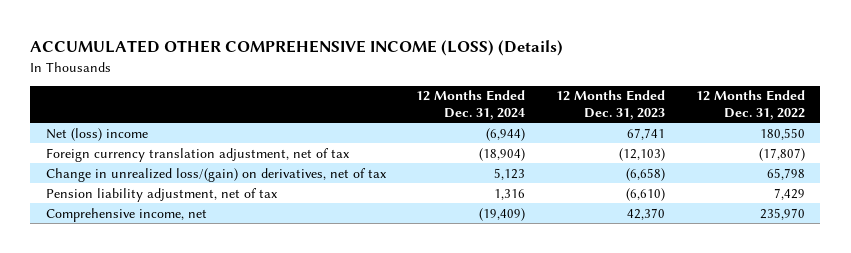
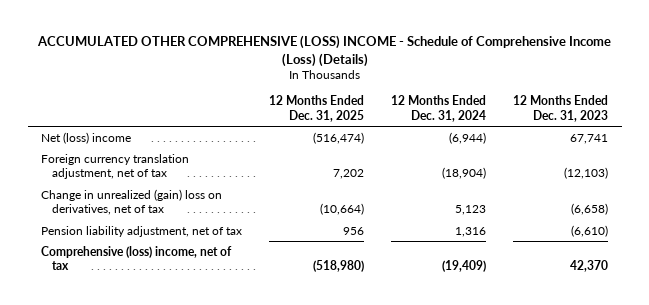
[30,40,564,57] ACCUMULATED OTHER COMPREHENSIVE INCOME (LOSS) (Details) -> [36,34,611,67] ACCUMULATED OTHER COMPREHENSIVE (LOSS) INCOME - Schedule of Comprehensive Income (Loss) (Details)
[695,90,805,120] 12 Months Ended Dec. 31, 2022 -> none
none -> [269,95,365,122] 12 Months Ended Dec. 31, 2025
[45,167,387,182] Change in unrealized loss/(gain) on derivatives, net of tax -> [41,188,223,216] Change in unrealized (gain) loss on derivatives, net of tax
[45,207,207,222] Comprehensive income, net -> [41,245,233,271] Comprehensive (loss) income, net of tax

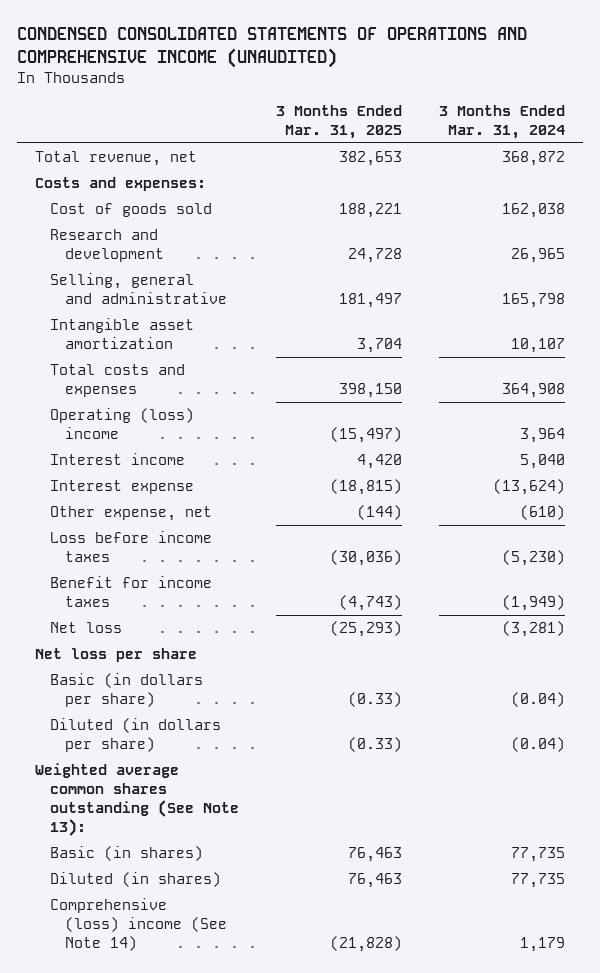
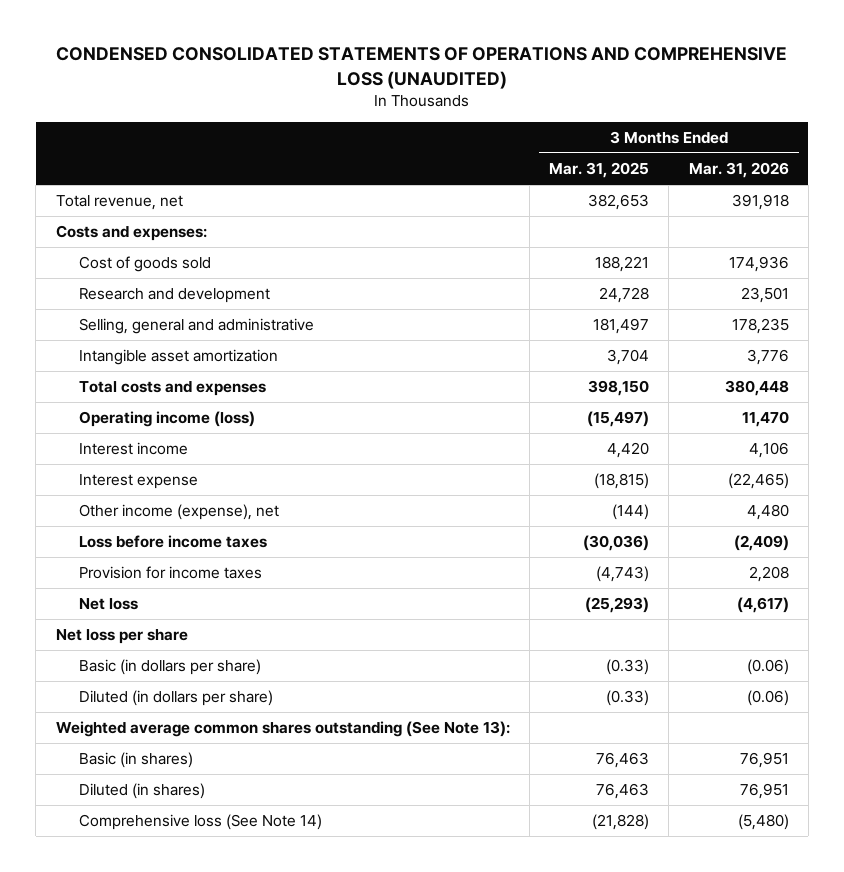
[16,26,527,69] CONDENSED CONSOLIDATED STATEMENTS OF OPERATIONS AND COMPREHENSIVE INCOME (UNAUDITED) -> [56,47,788,89] CONDENSED CONSOLIDATED STATEMENTS OF OPERATIONS AND COMPREHENSIVE LOSS (UNAUDITED)
[438,105,565,140] 3 Months Ended Mar. 31, 2024 -> none
none -> [688,161,789,178] Mar. 31, 2026
[49,408,194,440] Operating (loss) income -> [79,411,256,428] Operating income (loss)
[49,506,212,522] Other expense, net -> [79,504,280,521] Other income (expense), net
[49,576,212,608] Benefit for income taxes -> [79,566,263,580] Provision for income taxes
[49,898,227,951] Comprehensive (loss) income (See Note 14) -> [79,814,323,831] Comprehensive loss (See Note 14)

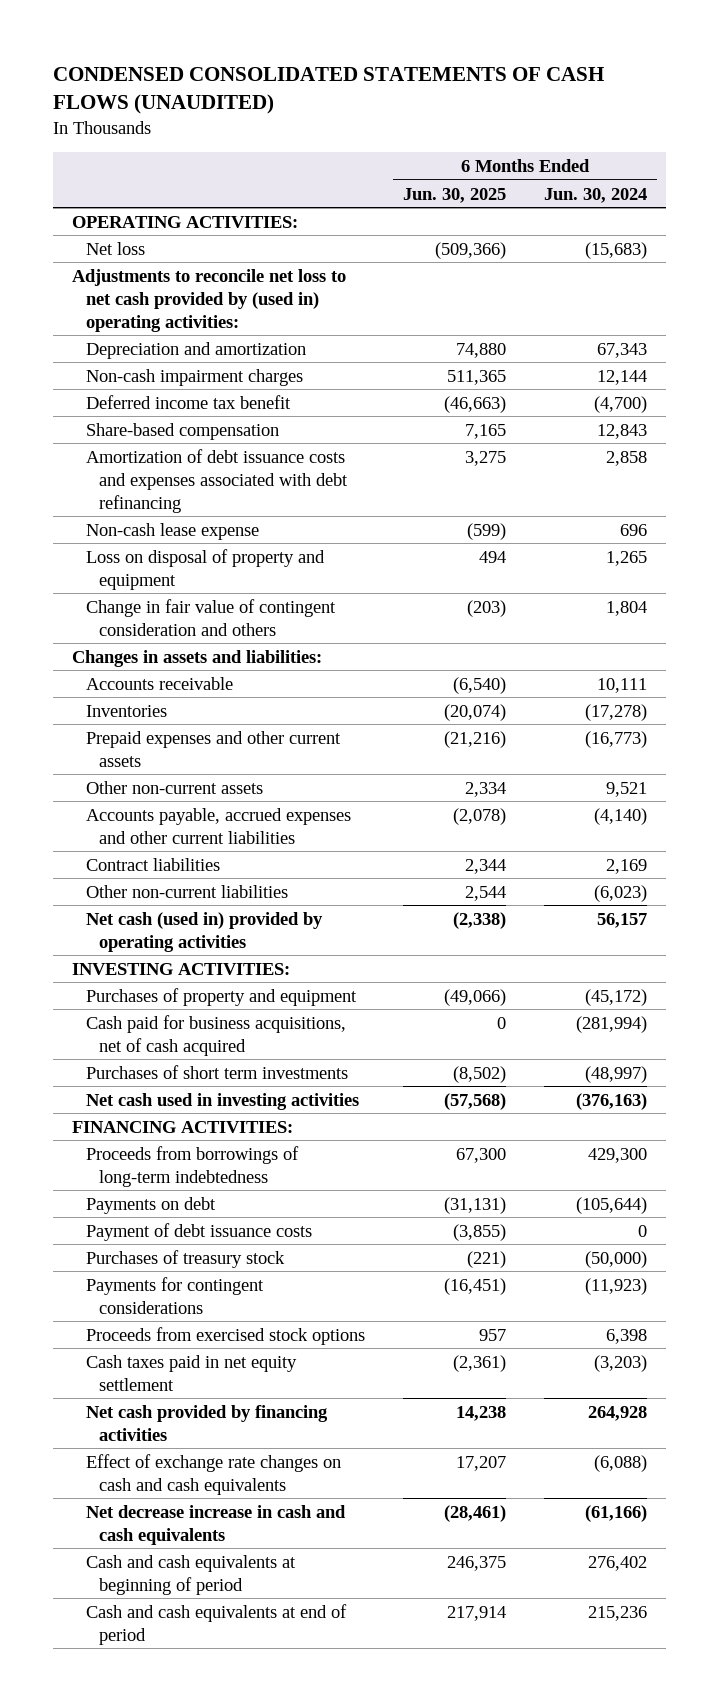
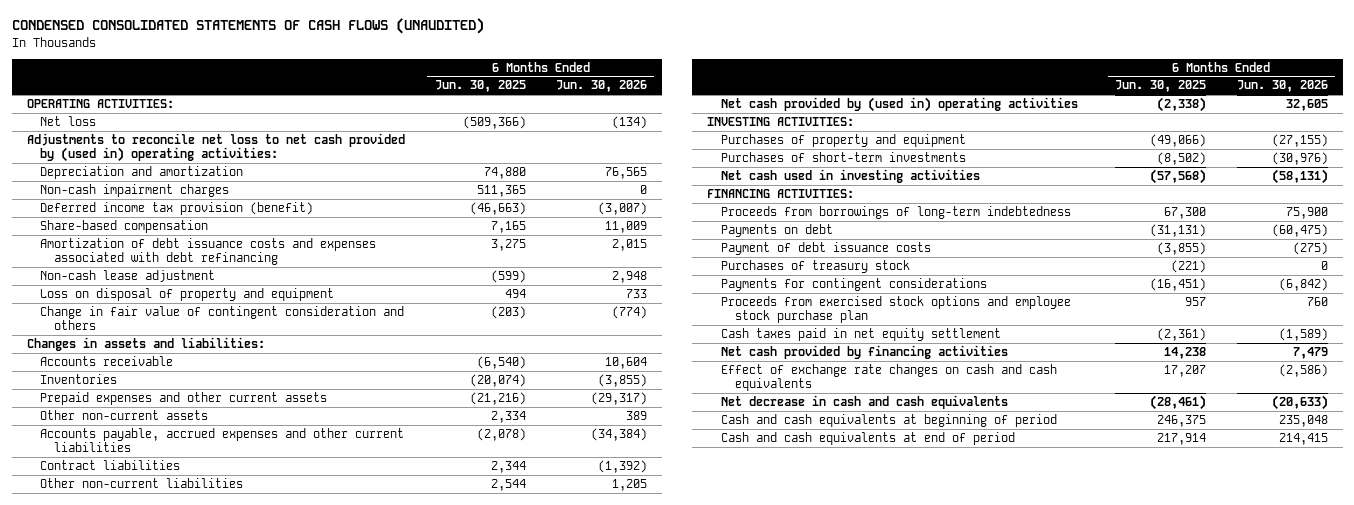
[544,187,648,203] Jun. 30, 2024 -> none
none -> [555,80,647,93] Jun. 30, 2026
[85,394,291,409] Deferred income tax benefit -> [40,202,314,216] Deferred income tax provision (benefit)
[85,522,259,540] Non-cash lease expense -> [40,270,216,283] Non-cash lease adjustment
[85,911,323,952] Net cash (used in) provided by operating activities -> [721,97,1079,113] Net cash provided by (used in) operating activities
[85,1014,346,1056] Cash paid for business acquisitions, net of cash acquired -> none
[85,1064,348,1079] Purchases of short term investments -> [721,152,967,163] Purchases of short-term investments
[85,1326,365,1345] Proceeds from exercised stock options -> [721,296,1072,324] Proceeds from exercised stock options and employee stock purchase plan
[85,1504,346,1545] Net decrease increase in cash and cash equivalents -> [721,395,1009,410] Net decrease in cash and cash equivalents

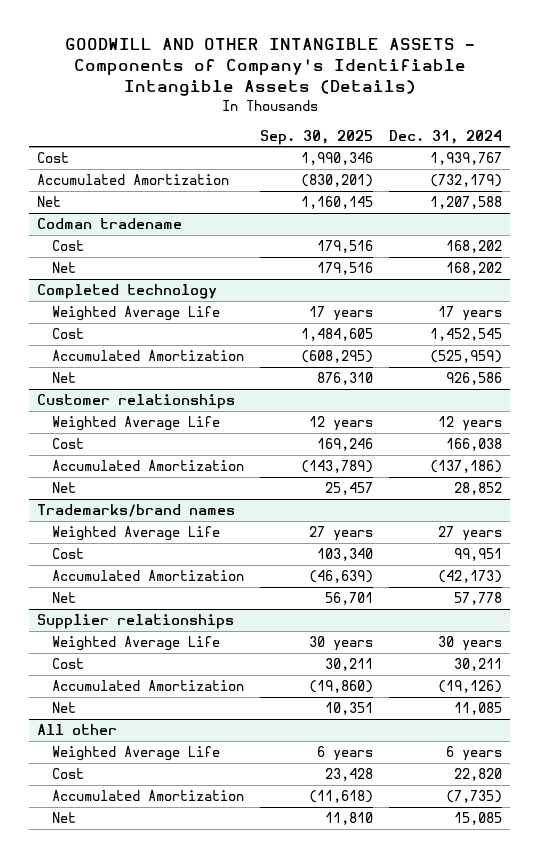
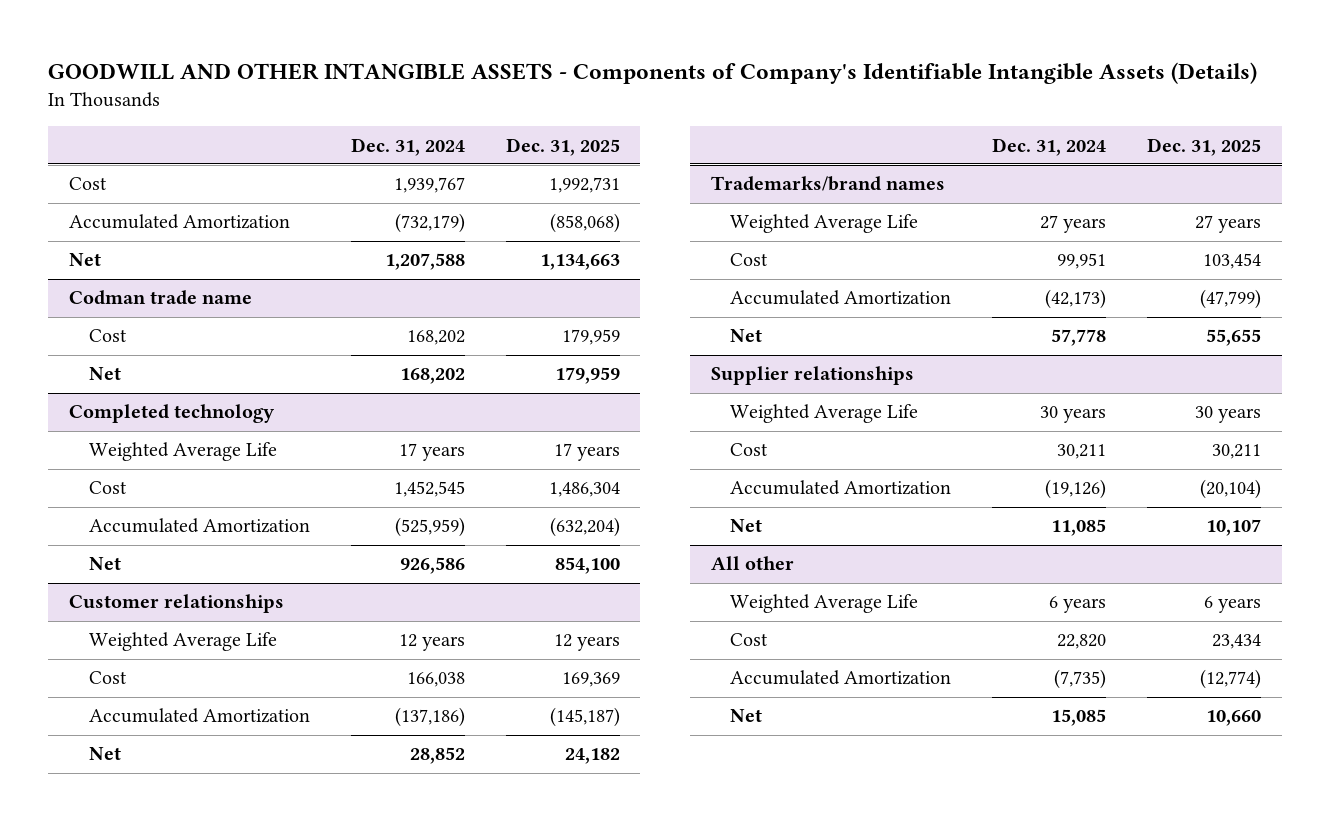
[260,129,374,145] Sep. 30, 2025 -> none
none -> [505,137,620,156] Dec. 31, 2025
[37,218,183,230] Codman tradename -> [68,290,252,306] Codman trade name

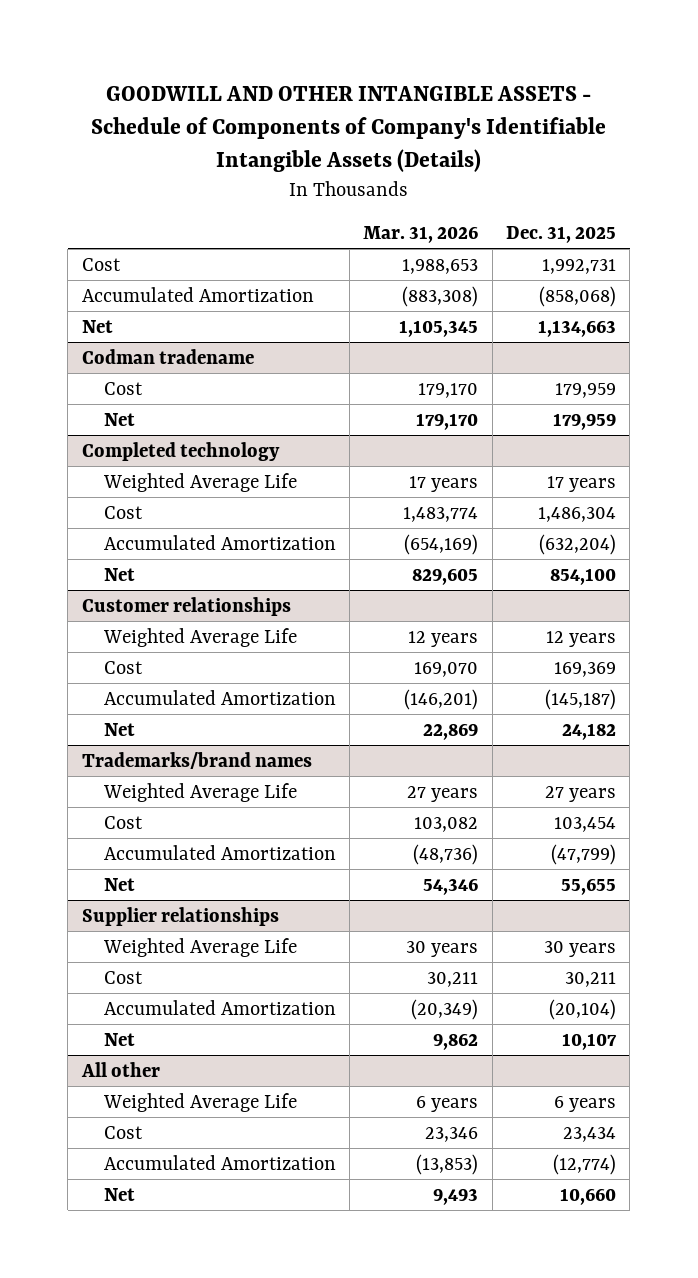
[48,62,1258,85] GOODWILL AND OTHER INTANGIBLE ASSETS - Components of Company's Identifiable Intangible Assets (Details) -> [90,85,606,173] GOODWILL AND OTHER INTANGIBLE ASSETS - Schedule of Components of Company's Identifiable Intangible Assets (Details)
[350,137,465,156] Dec. 31, 2024 -> none
none -> [363,225,479,243] Mar. 31, 2026
[68,290,252,306] Codman trade name -> [81,348,254,364] Codman tradename

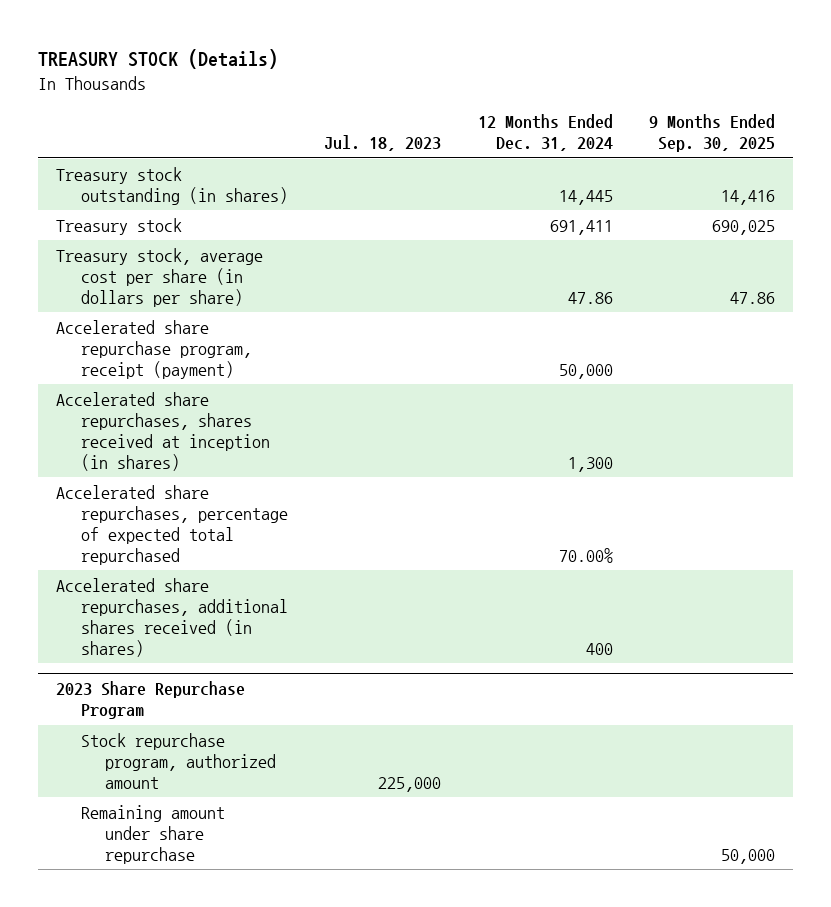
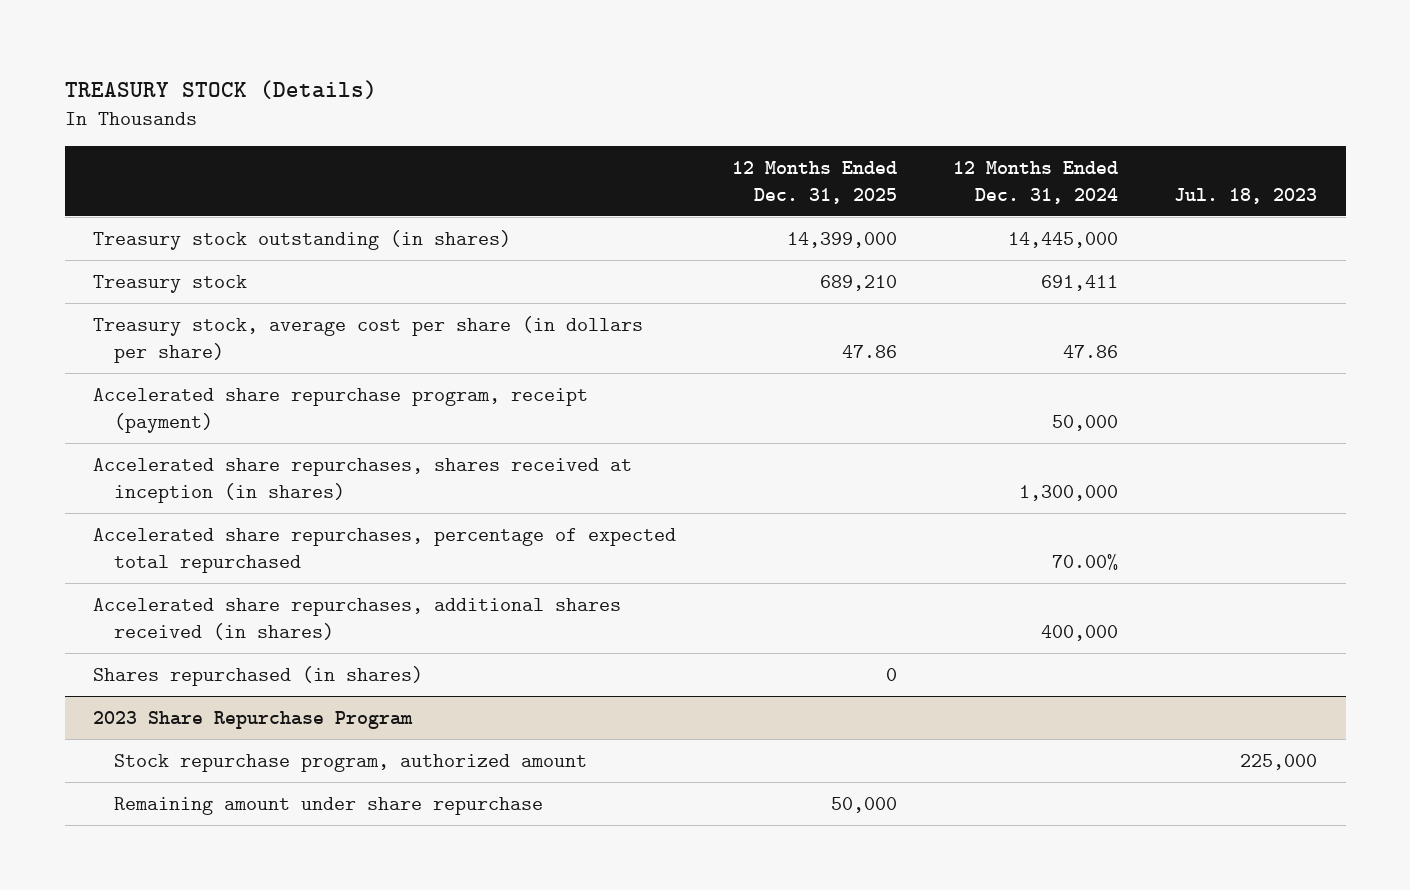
[649,114,776,153] 9 Months Ended Sep. 30, 2025 -> none
none -> [732,160,898,204] 12 Months Ended Dec. 31, 2025
[558,189,613,205] 14,445 -> [1008,231,1119,248] 14,445,000
[567,456,613,472] 1,300 -> [1019,484,1119,501] 1,300,000
[585,642,613,655] 400 -> [1041,624,1119,641] 400,000
none -> [92,665,423,686] Shares repurchased (in shares)

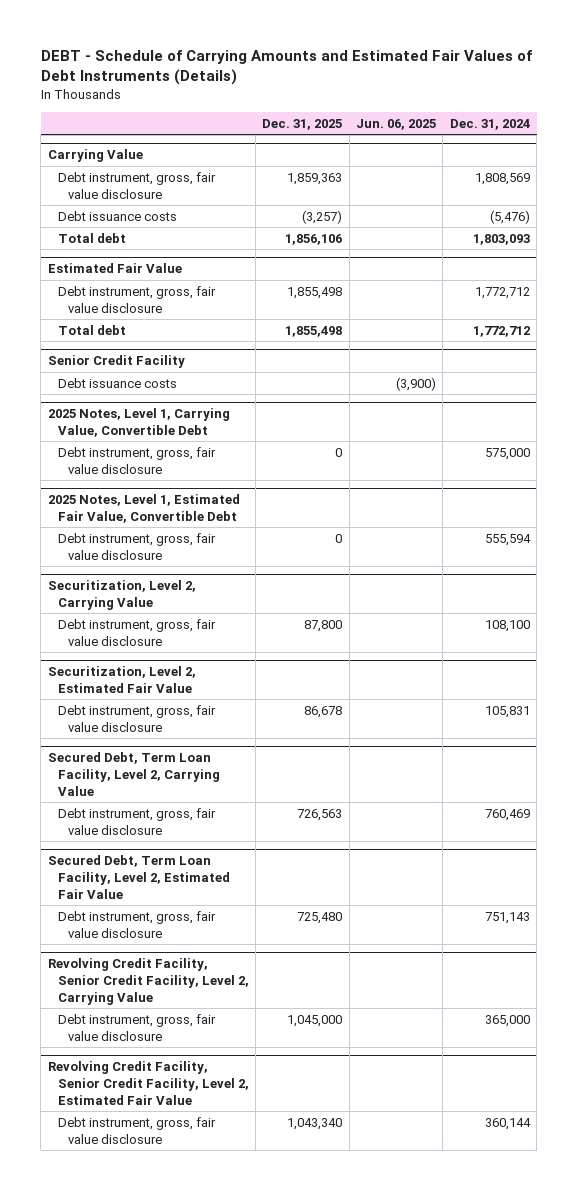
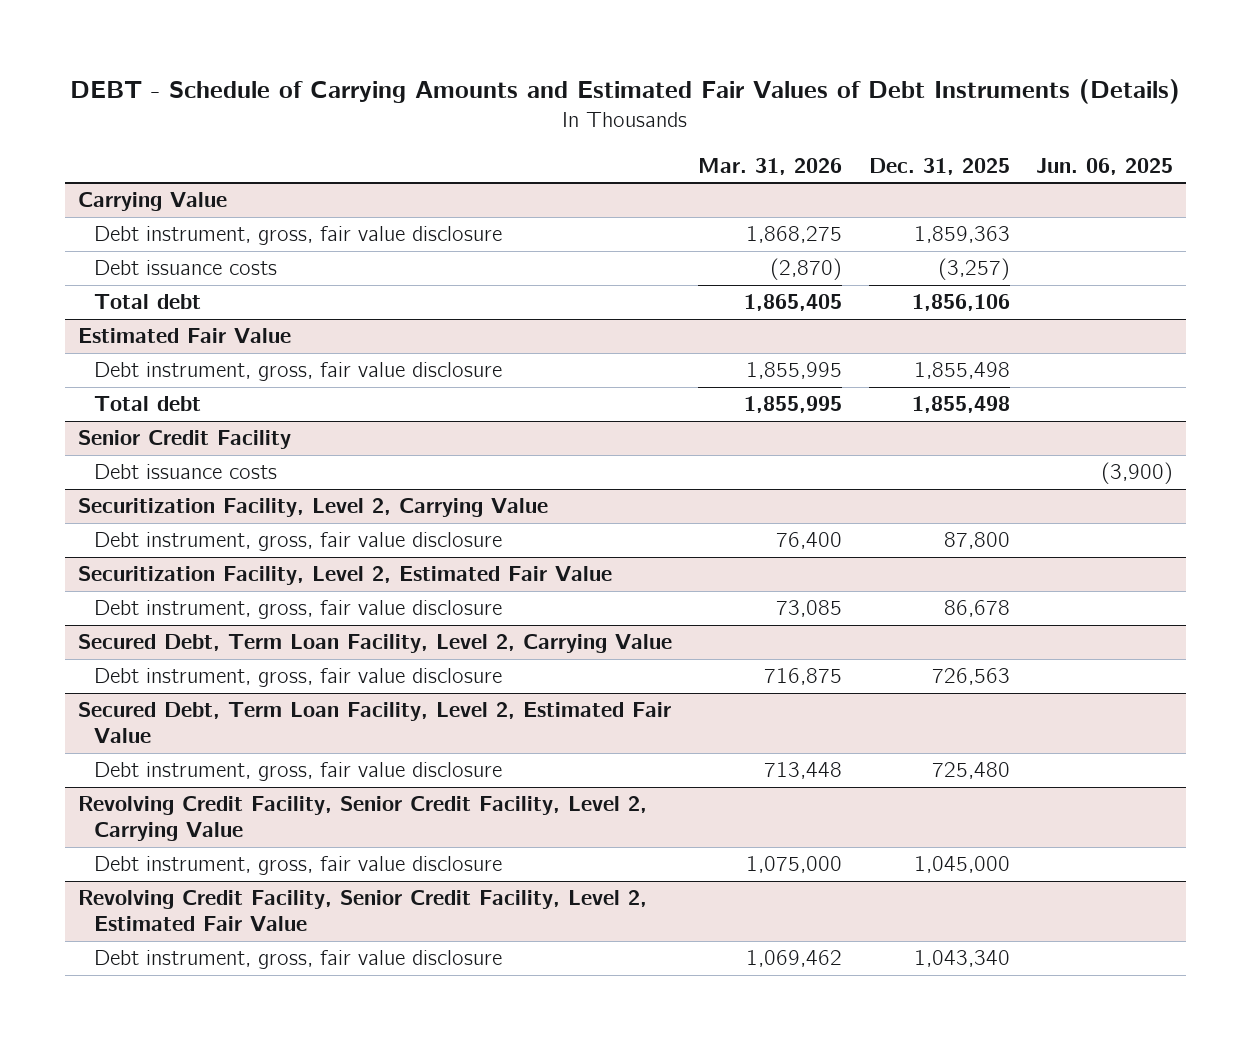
[449,118,530,130] Dec. 31, 2024 -> none
none -> [698,157,843,175] Mar. 31, 2026
[47,408,230,438] 2025 Notes, Level 1, Carrying Value, Convertible Debt -> none
[57,446,216,474] Debt instrument, gross, fair value disclosure -> none
[47,494,240,524] 2025 Notes, Level 1, Estimated Fair Value, Convertible Debt -> none
[57,532,216,560] Debt instrument, gross, fair value disclosure -> none
[47,580,196,611] Securitization, Level 2, Carrying Value -> [78,498,549,518] Securitization Facility, Level 2, Carrying Value
[47,666,196,694] Securitization, Level 2, Estimated Fair Value -> [78,566,613,586] Securitization Facility, Level 2, Estimated Fair Value

